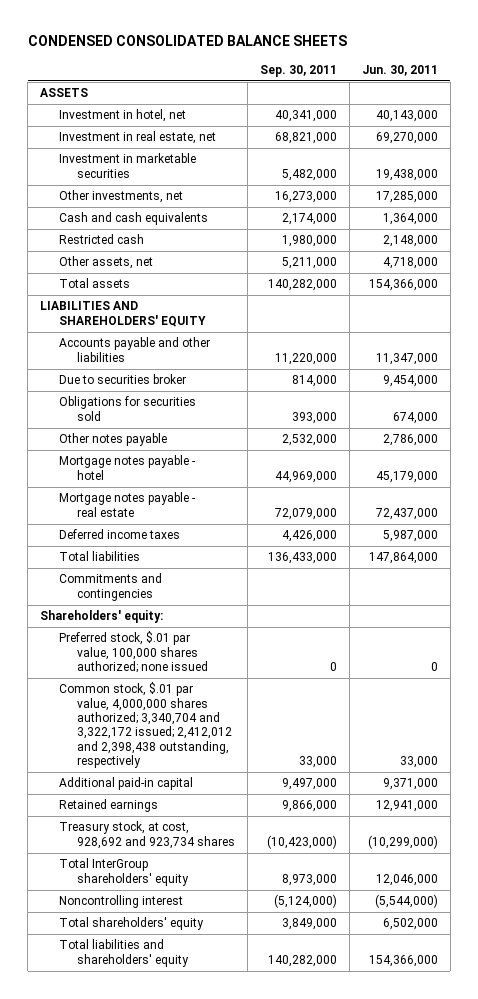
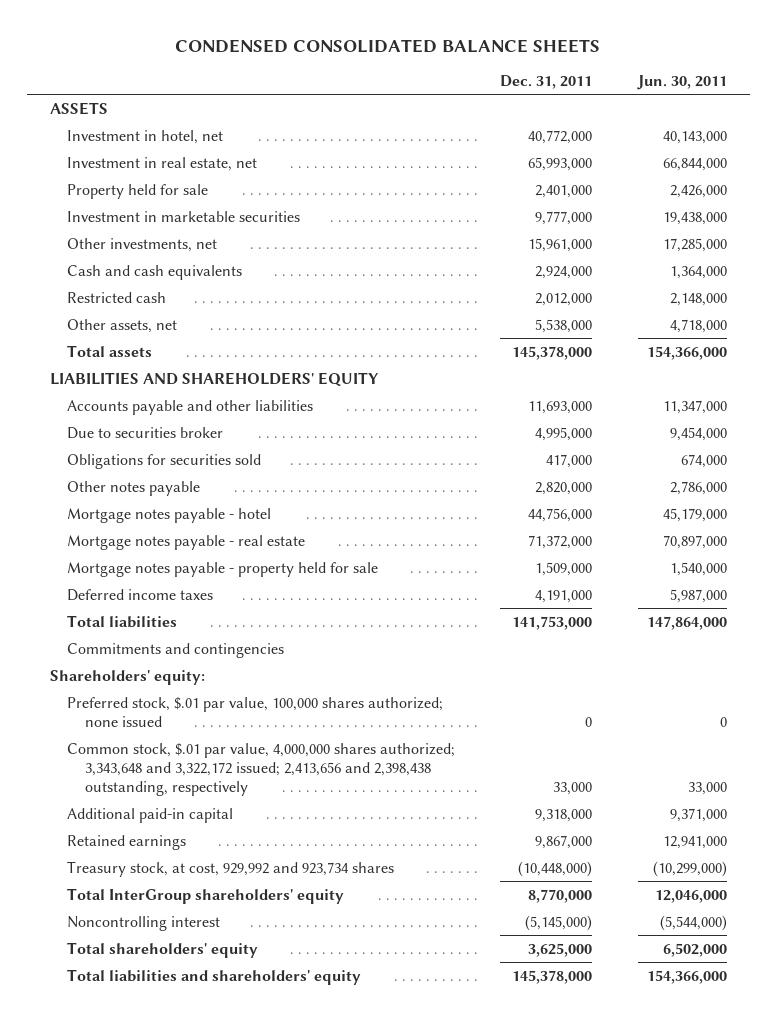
[259,64,337,77] Sep. 30, 2011 -> none
none -> [500,75,593,90] Dec. 31, 2011
[375,132,438,145] 69,270,000 -> [662,157,727,171] 66,844,000
none -> [67,183,209,199] Property held for sale
[375,507,438,520] 72,437,000 -> [662,534,727,549] 70,897,000
none -> [67,561,379,577] Mortgage notes payable - property held for sale
[58,682,232,769] Common stock, $.01 par value, 4,000,000 shares authorized; 3,340,704 and 3,322,172 issued; 2,412,012 and 2,398,438 outstanding, respectively -> [67,742,456,797] Common stock, $.01 par value, 4,000,000 shares authorized; 3,343,648 and 3,322,172 issued; 2,413,656 and 2,398,438 outstanding, respectively
[58,821,235,849] Treasury stock, at cost, 928,692 and 923,734 shares -> [67,860,395,877] Treasury stock, at cost, 929,992 and 923,734 shares

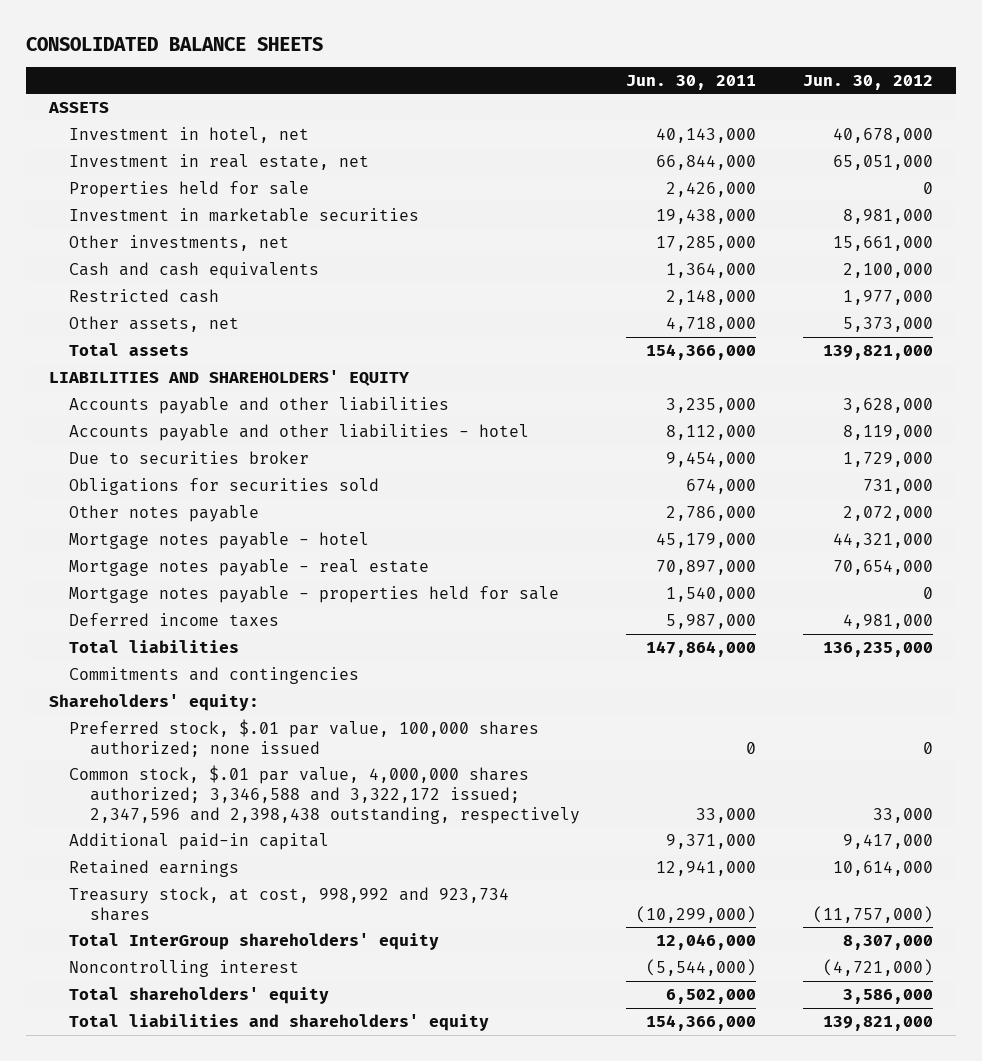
[175,38,601,53] CONDENSED CONSOLIDATED BALANCE SHEETS -> [25,36,323,51] CONSOLIDATED BALANCE SHEETS
[500,75,593,90] Dec. 31, 2011 -> none
none -> [803,74,934,90] Jun. 30, 2012
[67,183,209,199] Property held for sale -> [69,180,310,198] Properties held for sale
[662,399,727,414] 11,347,000 -> [666,397,757,413] 3,235,000
none -> [69,423,530,441] Accounts payable and other liabilities - hotel
[67,561,379,577] Mortgage notes payable - property held for sale -> [69,585,560,603] Mortgage notes payable - properties held for sale
[67,742,456,797] Common stock, $.01 par value, 4,000,000 shares authorized; 3,343,648 and 3,322,172 issued; 2,413,656 and 2,398,438 outstanding, respectively -> [69,764,580,824] Common stock, $.01 par value, 4,000,000 shares authorized; 3,346,588 and 3,322,172 issued; 2,347,596 and 2,398,438 outstanding, respectively
[67,860,395,877] Treasury stock, at cost, 929,992 and 923,734 shares -> [69,886,510,921] Treasury stock, at cost, 998,992 and 923,734 shares

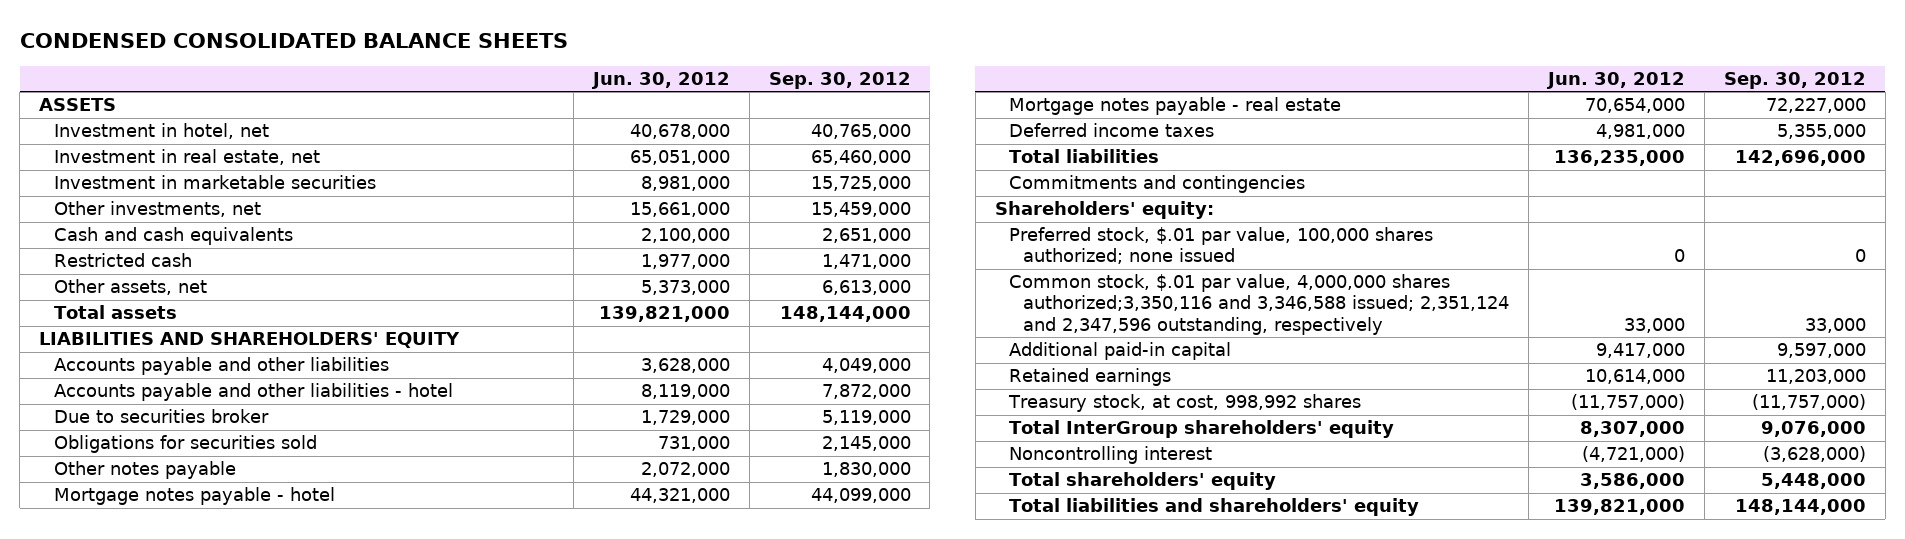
[25,36,323,51] CONSOLIDATED BALANCE SHEETS -> [19,32,568,48] CONDENSED CONSOLIDATED BALANCE SHEETS
[626,74,757,90] Jun. 30, 2011 -> none
none -> [768,72,911,90] Sep. 30, 2012
[69,180,310,198] Properties held for sale -> none
[69,585,560,603] Mortgage notes payable - properties held for sale -> none
[69,764,580,824] Common stock, $.01 par value, 4,000,000 shares authorized; 3,346,588 and 3,322,172 issued; 2,347,596 and 2,398,438 outstanding, respectively -> [1008,274,1509,335] Common stock, $.01 par value, 4,000,000 shares authorized;3,350,116 and 3,346,588 issued; 2,351,124 and 2,347,596 outstanding, respectively
[69,886,510,921] Treasury stock, at cost, 998,992 and 923,734 shares -> [1007,394,1361,413] Treasury stock, at cost, 998,992 shares

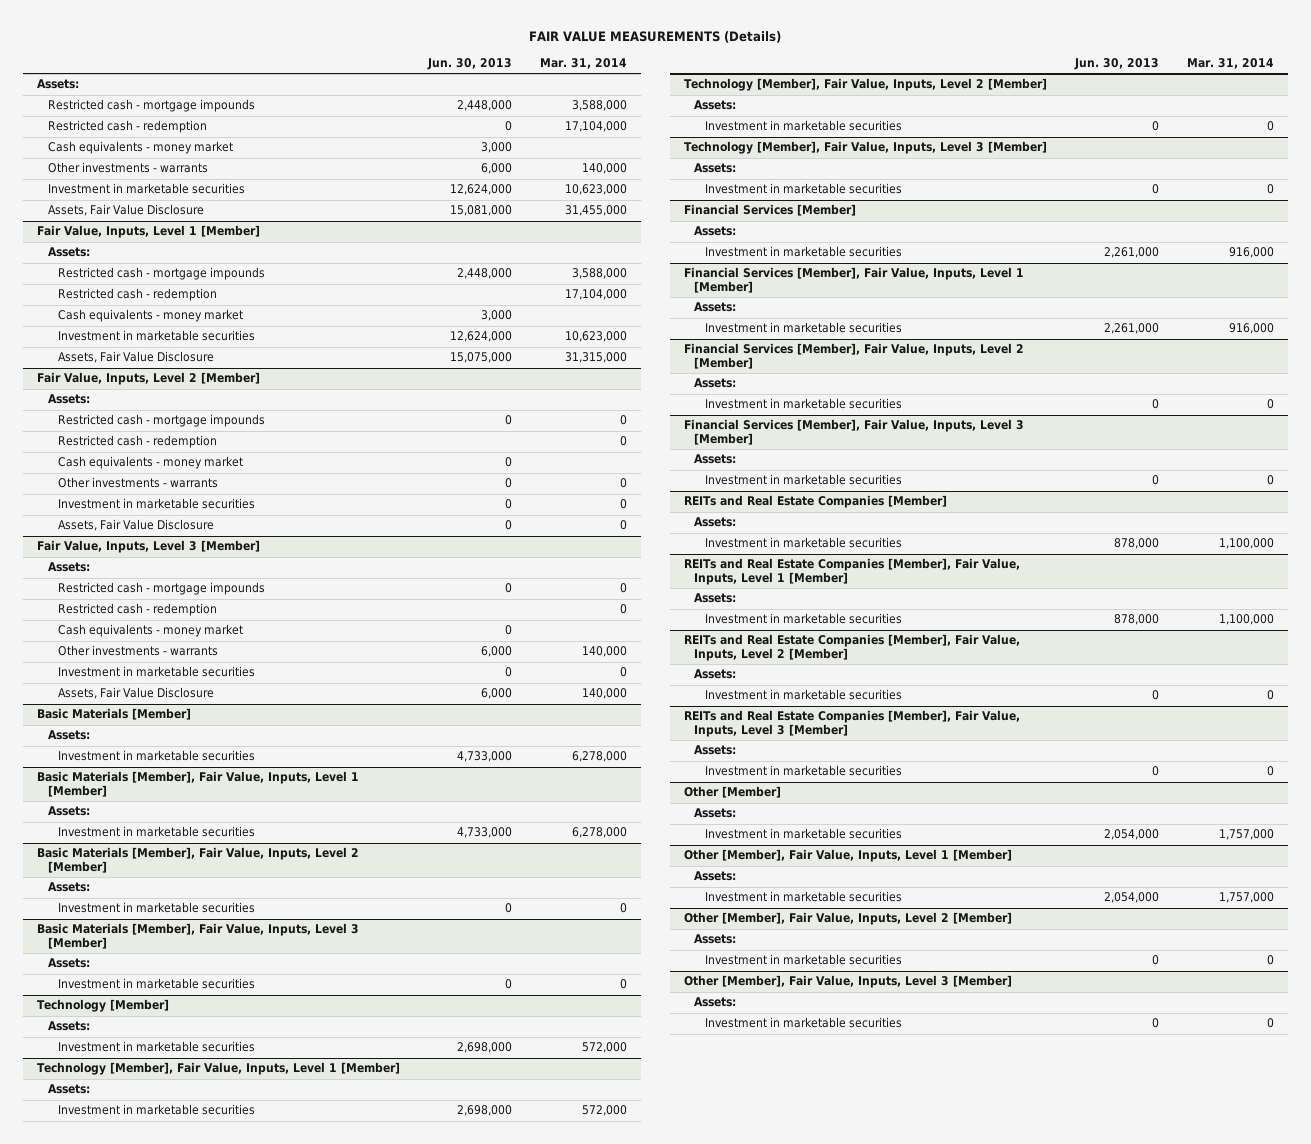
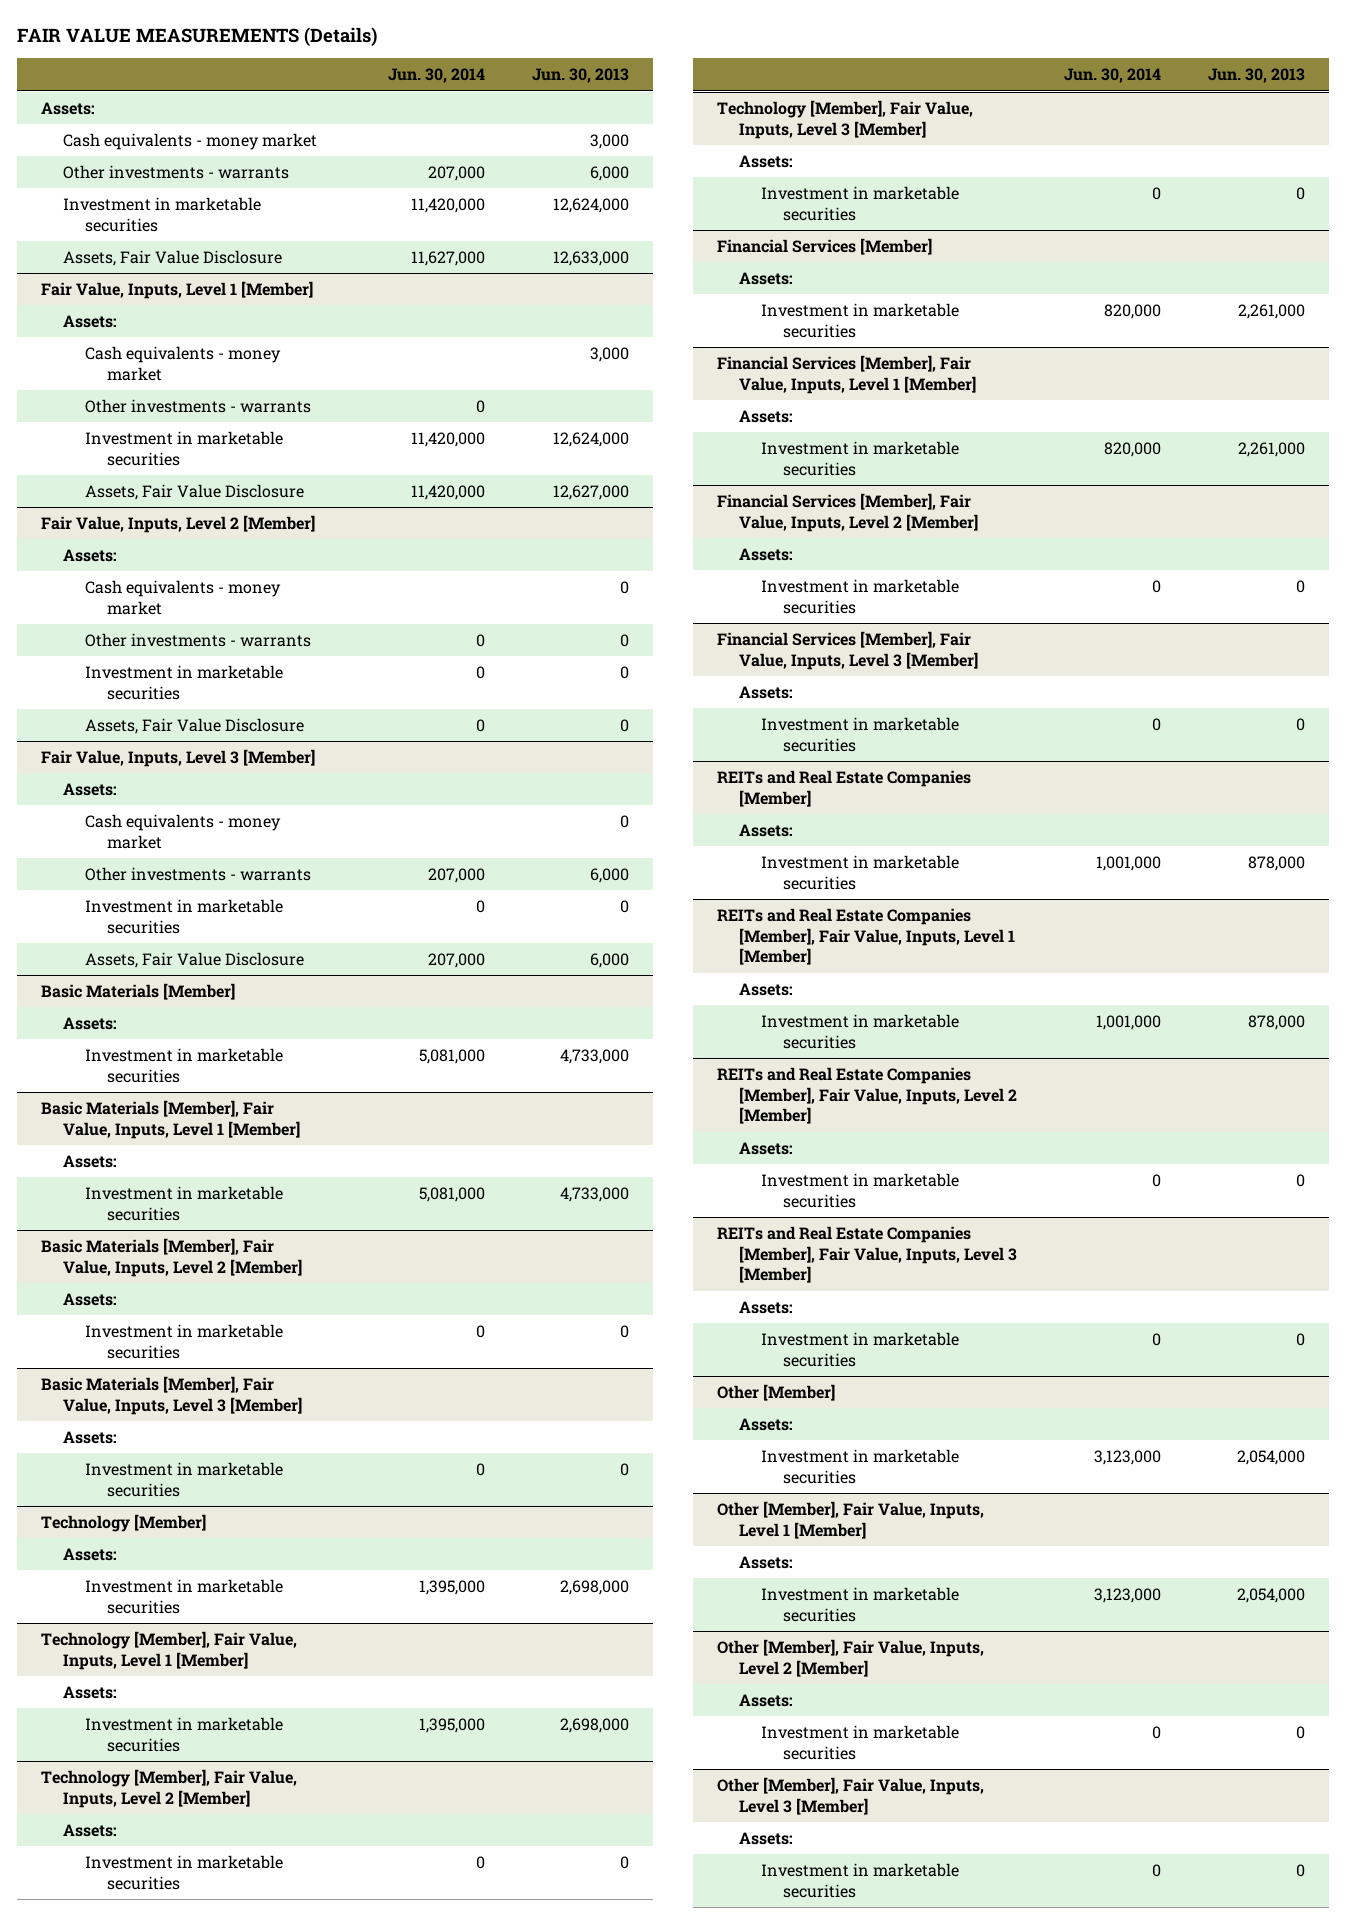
[540,58,628,70] Mar. 31, 2014 -> none
none -> [388,68,486,84] Jun. 30, 2014
[47,99,255,113] Restricted cash - mortgage impounds -> none
[47,120,207,134] Restricted cash - redemption -> none
[450,205,513,217] 15,081,000 -> [553,251,630,267] 12,633,000
[58,267,266,281] Restricted cash - mortgage impounds -> none
[58,288,218,302] Restricted cash - redemption -> none
none -> [85,399,312,414] Other investments - warrants
[450,352,513,364] 15,075,000 -> [553,485,630,501] 12,627,000
[58,414,266,428] Restricted cash - mortgage impounds -> none
[58,435,218,449] Restricted cash - redemption -> none
[58,582,266,596] Restricted cash - mortgage impounds -> none
[58,603,218,617] Restricted cash - redemption -> none

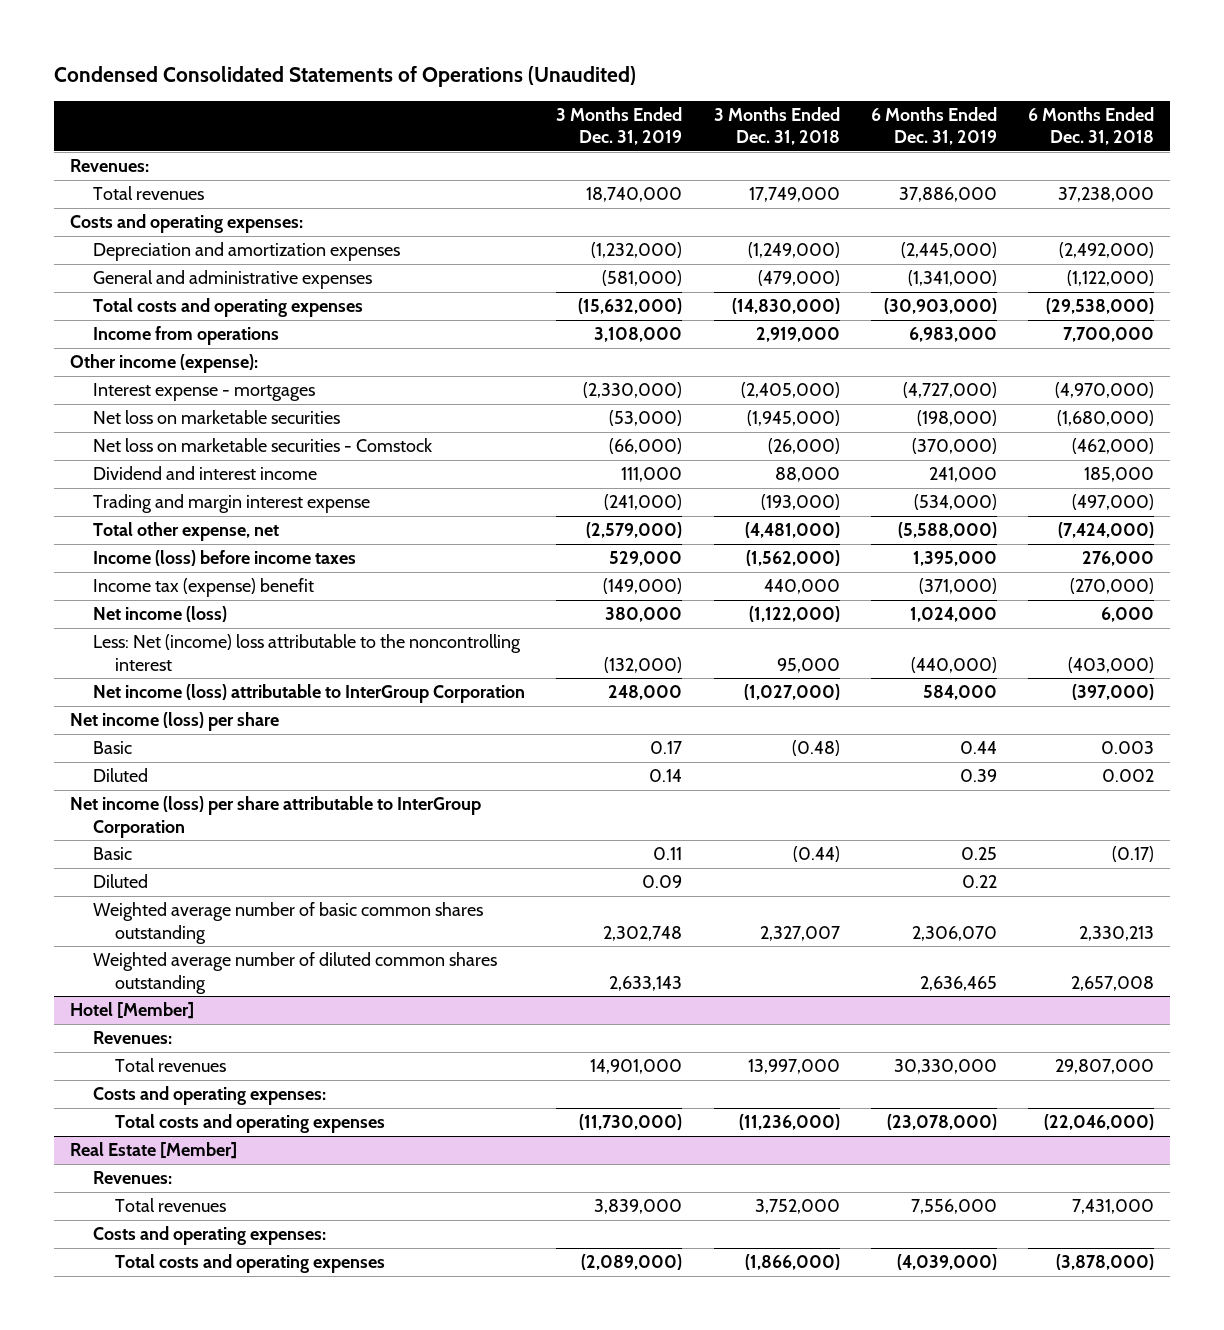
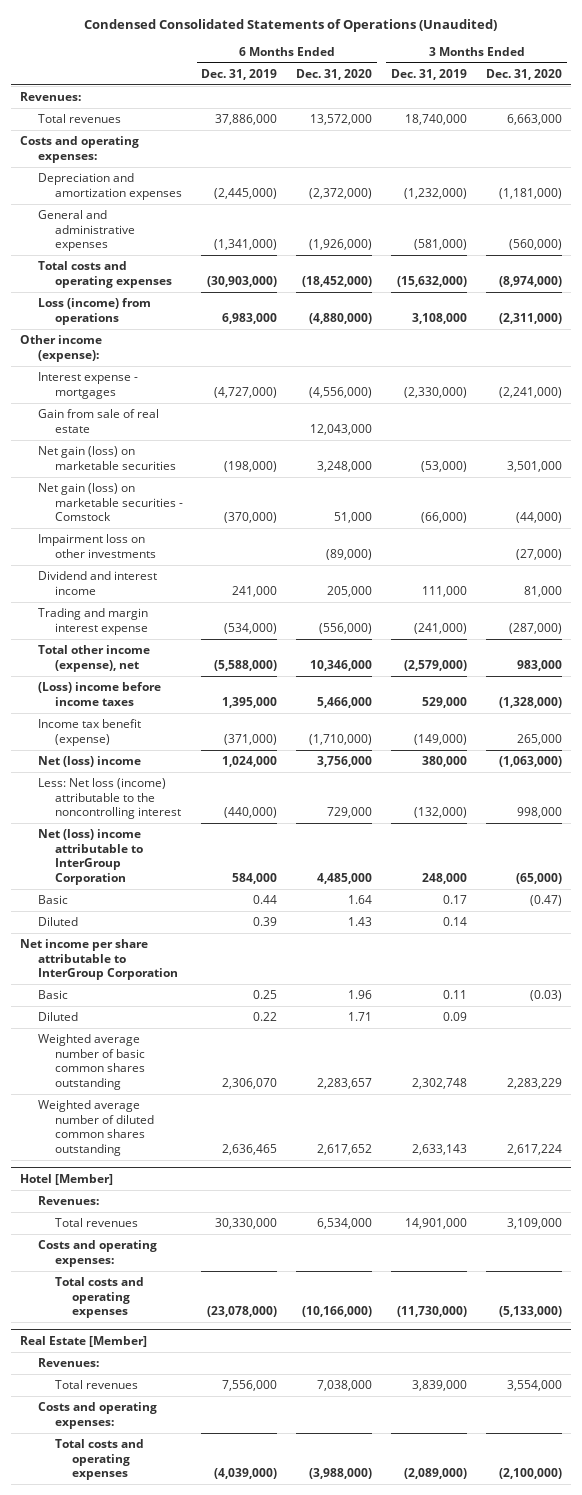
[713,106,840,146] 3 Months Ended Dec. 31, 2018 -> none
[1028,106,1155,146] 6 Months Ended Dec. 31, 2018 -> none
none -> [296,68,373,80] Dec. 31, 2020
none -> [485,68,562,80] Dec. 31, 2020
[92,326,279,346] Income from operations -> [37,298,151,325] Loss (income) from operations
none -> [37,409,159,433] Gain from sale of real estate
[92,410,340,425] Net loss on marketable securities -> [37,446,176,470] Net gain (loss) on marketable securities
[92,438,432,453] Net loss on marketable securities - Comstock -> [37,483,183,522] Net gain (loss) on marketable securities - Comstock
none -> [37,534,156,558] Impairment loss on other investments
[69,712,279,732] Net income (loss) per share -> none
[92,522,279,542] Total other expense, net -> [37,645,150,672] Total other income (expense), net
[92,550,356,567] Income (loss) before income taxes -> [37,682,161,706] (Loss) income before income taxes
[92,578,314,598] Income tax (expense) benefit -> [37,719,141,746] Income tax benefit (expense)
[92,606,227,623] Net income (loss) -> [37,756,141,768] Net (loss) income
[92,634,521,671] Less: Net (income) loss attributable to the noncontrolling interest -> [37,778,181,820] Less: Net loss (income) attributable to the noncontrolling interest
[92,684,525,704] Net income (loss) attributable to InterGroup Corporation -> [37,829,143,886] Net (loss) income attributable to InterGroup Corporation
[69,796,481,838] Net income (loss) per share attributable to InterGroup Corporation -> [20,939,178,981] Net income per share attributable to InterGroup Corporation

